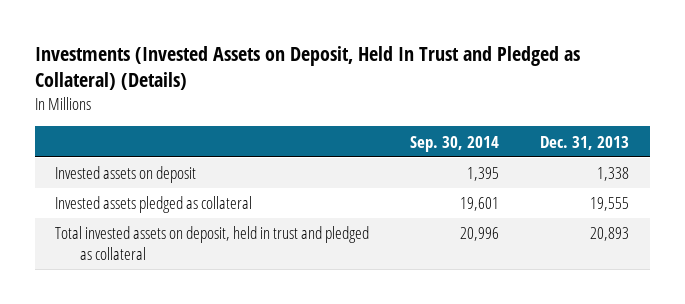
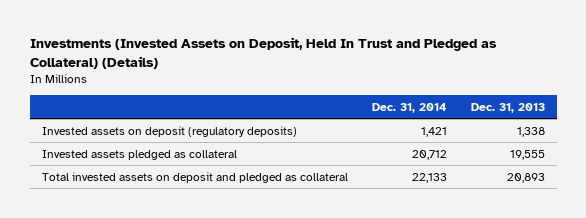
[410,135,500,152] Sep. 30, 2014 -> none
none -> [371,102,447,113] Dec. 31, 2014
[55,166,197,184] Invested assets on deposit -> [41,125,297,137] Invested assets on deposit (regulatory deposits)
[55,226,370,260] Total invested assets on deposit, held in trust and pledged as collateral -> [41,171,348,183] Total invested assets on deposit and pledged as collateral

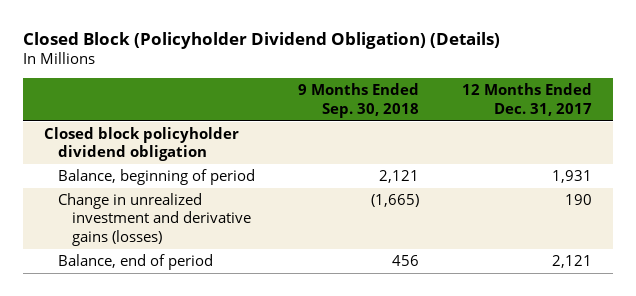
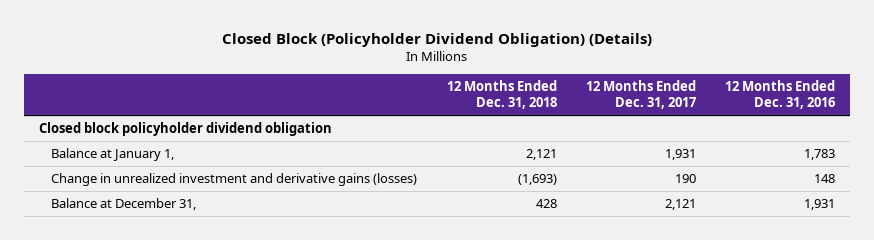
[297,83,419,118] 9 Months Ended Sep. 30, 2018 -> none
none -> [446,80,557,110] 12 Months Ended Dec. 31, 2018
none -> [725,80,836,110] 12 Months Ended Dec. 31, 2016
[58,169,256,186] Balance, beginning of period -> [51,148,175,162] Balance at January 1,
[58,254,214,271] Balance, end of period -> [51,198,197,211] Balance at December 31,

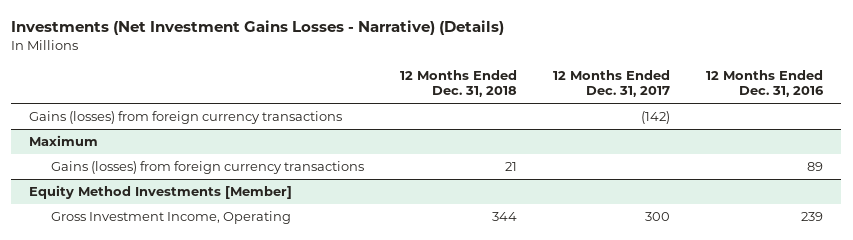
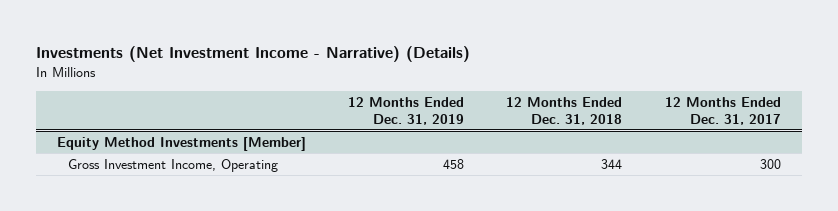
[11,19,505,35] Investments (Net Investment Gains Losses - Narrative) (Details) -> [36,46,471,63] Investments (Net Investment Income - Narrative) (Details)
[706,70,825,98] 12 Months Ended Dec. 31, 2016 -> none
none -> [348,97,465,125] 12 Months Ended Dec. 31, 2019
[29,111,343,125] Gains (losses) from foreign currency transactions -> none
[29,135,99,147] Maximum -> none
[50,161,364,175] Gains (losses) from foreign currency transactions -> none

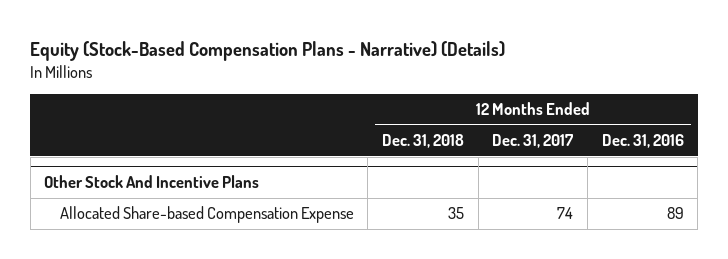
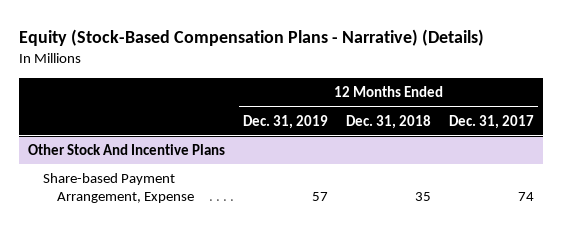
[601,134,684,149] Dec. 31, 2016 -> none
none -> [243,114,329,129] Dec. 31, 2019
[59,206,354,224] Allocated Share-based Compensation Expense -> [42,173,194,203] Share-based Payment Arrangement, Expense

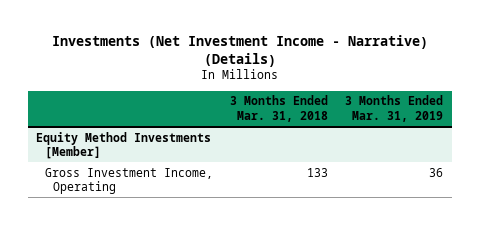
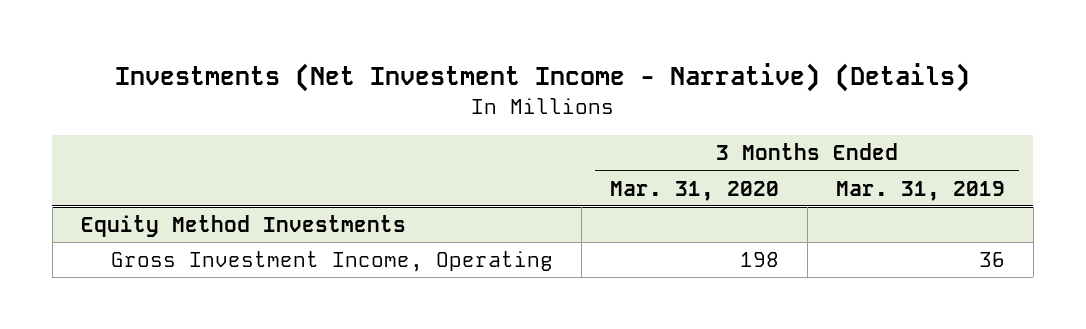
[230,95,329,122] 3 Months Ended Mar. 31, 2018 -> none
none -> [609,180,779,201] Mar. 31, 2020
[36,131,212,160] Equity Method Investments [Member] -> [80,215,406,238] Equity Method Investments

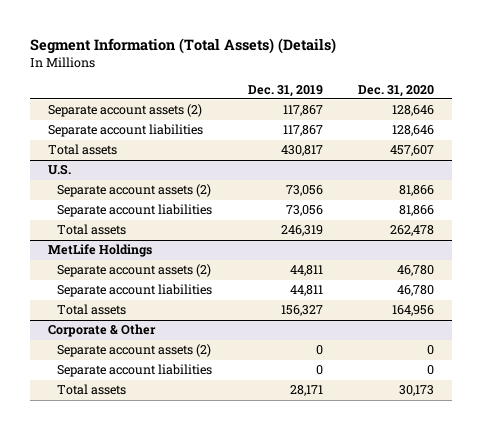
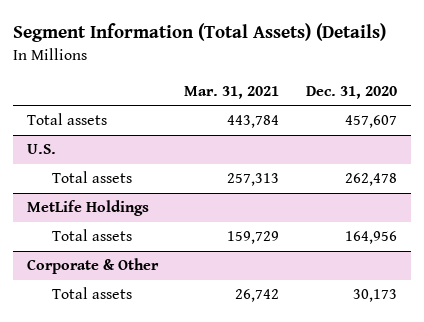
[247,84,323,97] Dec. 31, 2019 -> none
none -> [184,85,280,99] Mar. 31, 2021
[47,104,202,118] Separate account assets (2) -> none
[47,124,203,138] Separate account liabilities -> none
[57,184,212,198] Separate account assets (2) -> none
[57,204,213,218] Separate account liabilities -> none
[57,264,212,278] Separate account assets (2) -> none
[57,284,213,298] Separate account liabilities -> none
[57,344,212,358] Separate account assets (2) -> none
[57,364,213,378] Separate account liabilities -> none

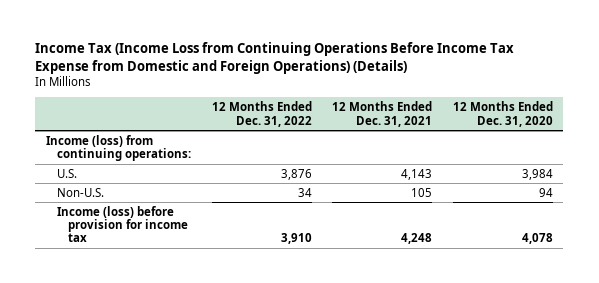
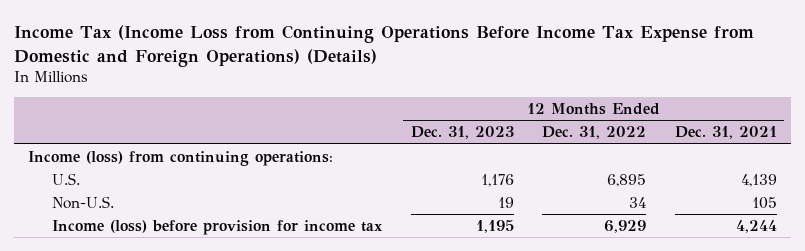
[452,101,553,127] 12 Months Ended Dec. 31, 2020 -> none
none -> [410,126,514,140] Dec. 31, 2023
[280,168,312,180] 3,876 -> [607,173,647,187] 6,895
[401,168,433,180] 4,143 -> [740,173,777,187] 4,139
[280,233,312,245] 3,910 -> [604,219,647,233] 6,929
[401,233,433,245] 4,248 -> [735,219,777,233] 4,244

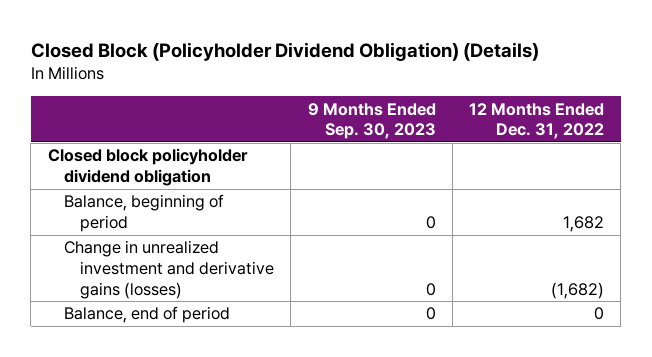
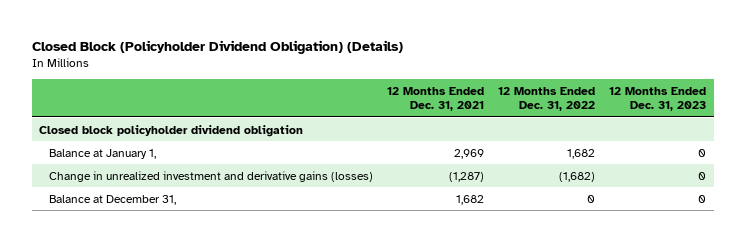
[307,102,436,140] 9 Months Ended Sep. 30, 2023 -> none
none -> [386,87,484,112] 12 Months Ended Dec. 31, 2021
none -> [609,87,707,112] 12 Months Ended Dec. 31, 2023
[63,194,224,233] Balance, beginning of period -> [48,148,156,159] Balance at January 1,
[63,306,230,324] Balance, end of period -> [48,194,176,205] Balance at December 31,

